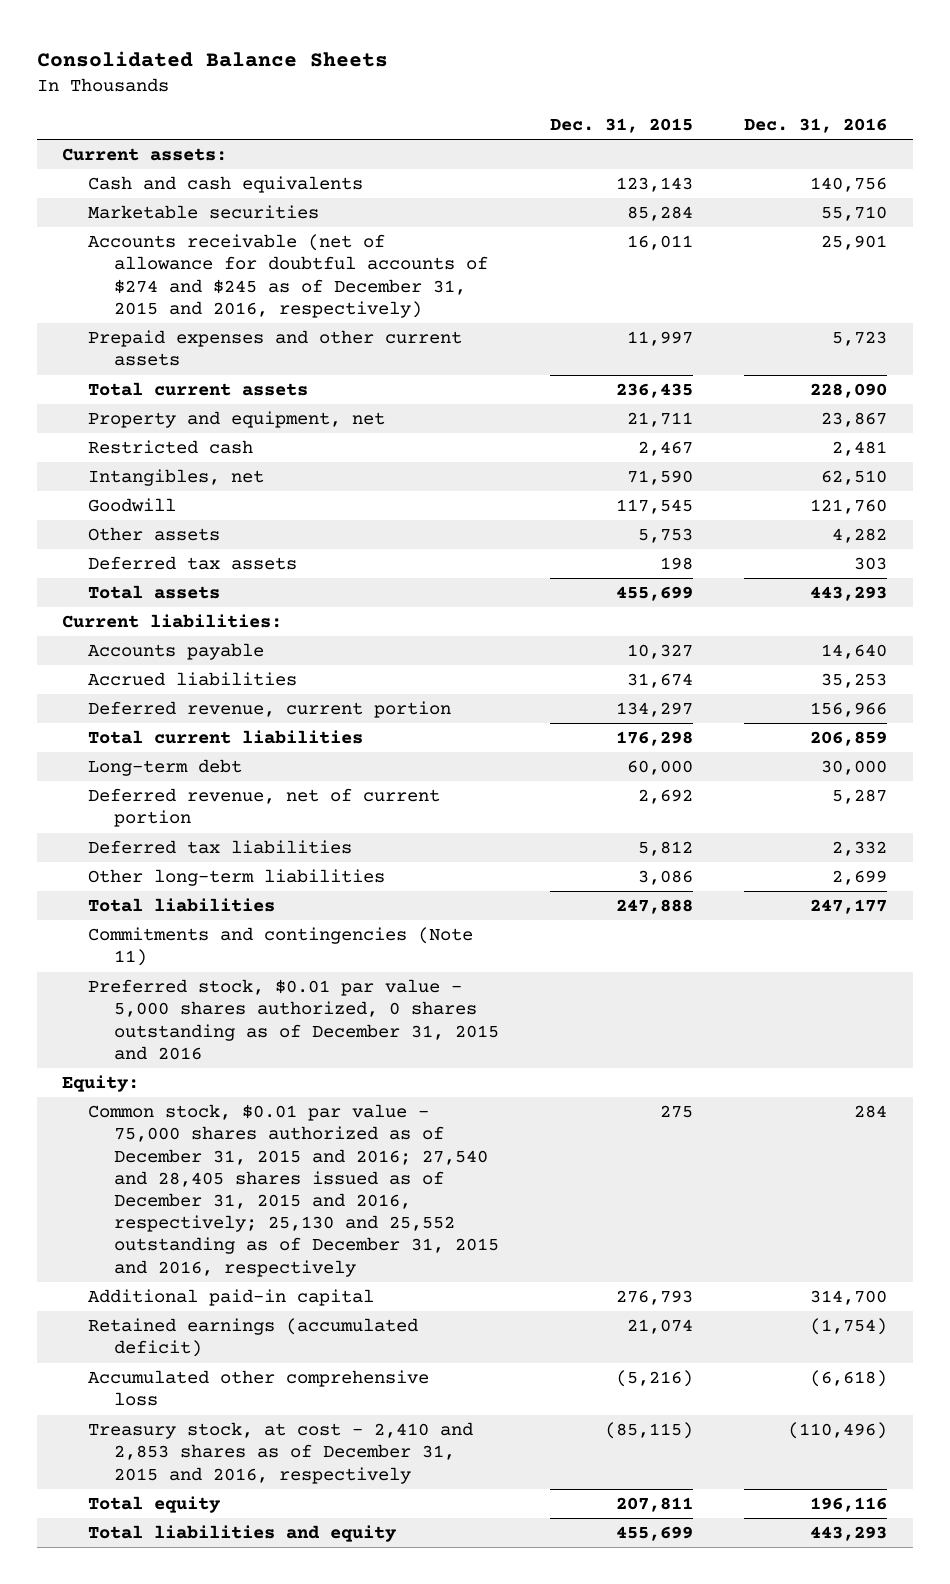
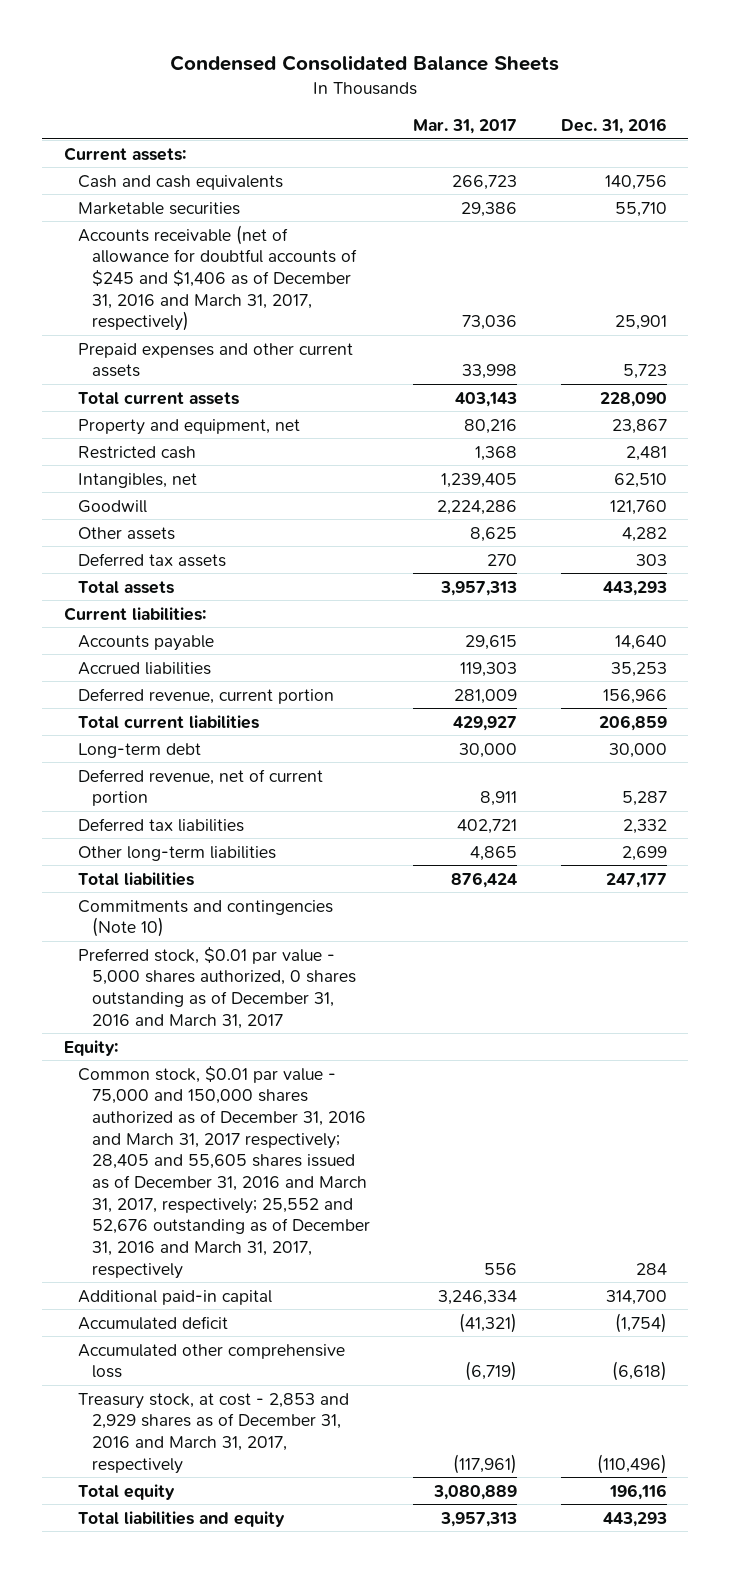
[36,50,388,67] Consolidated Balance Sheets -> [170,54,560,71] Condensed Consolidated Balance Sheets
[549,118,693,134] Dec. 31, 2015 -> none
none -> [413,119,518,135] Mar. 31, 2017
[88,234,488,318] Accounts receivable (net of allowance for doubtful accounts of $274 and $245 as of December 31, 2015 and 2016, respectively) -> [77,224,357,332] Accounts receivable (net of allowance for doubtful accounts of $245 and $1,406 as of December 31, 2016 and March 31, 2017, respectively)
[88,927,474,967] Commitments and contingencies (Note 11) -> [77,899,333,938] Commitments and contingencies (Note 10)
[88,979,499,1060] Preferred stock, $0.01 par value - 5,000 shares authorized, 0 shares outstanding as of December 31, 2015 and 2016 -> [77,946,356,1029] Preferred stock, $0.01 par value - 5,000 shares authorized, 0 shares outstanding as of December 31, 2016 and March 31, 2017
[88,1104,499,1277] Common stock, $0.01 par value - 75,000 shares authorized as of December 31, 2015 and 2016; 27,540 and 28,405 shares issued as of December 31, 2015 and 2016, respectively; 25,130 and 25,552 outstanding as of December 31, 2015 and 2016, respectively -> [77,1065,370,1279] Common stock, $0.01 par value - 75,000 and 150,000 shares authorized as of December 31, 2016 and March 31, 2017 respectively; 28,405 and 55,605 shares issued as of December 31, 2016 and March 31, 2017, respectively; 25,552 and 52,676 outstanding as of December 31, 2016 and March 31, 2017, respectively
[88,1318,419,1358] Retained earnings (accumulated deficit) -> [77,1315,228,1330] Accumulated deficit
[88,1422,474,1484] Treasury stock, at cost - 2,410 and 2,853 shares as of December 31, 2015 and 2016, respectively -> [77,1392,349,1474] Treasury stock, at cost - 2,853 and 2,929 shares as of December 31, 2016 and March 31, 2017, respectively

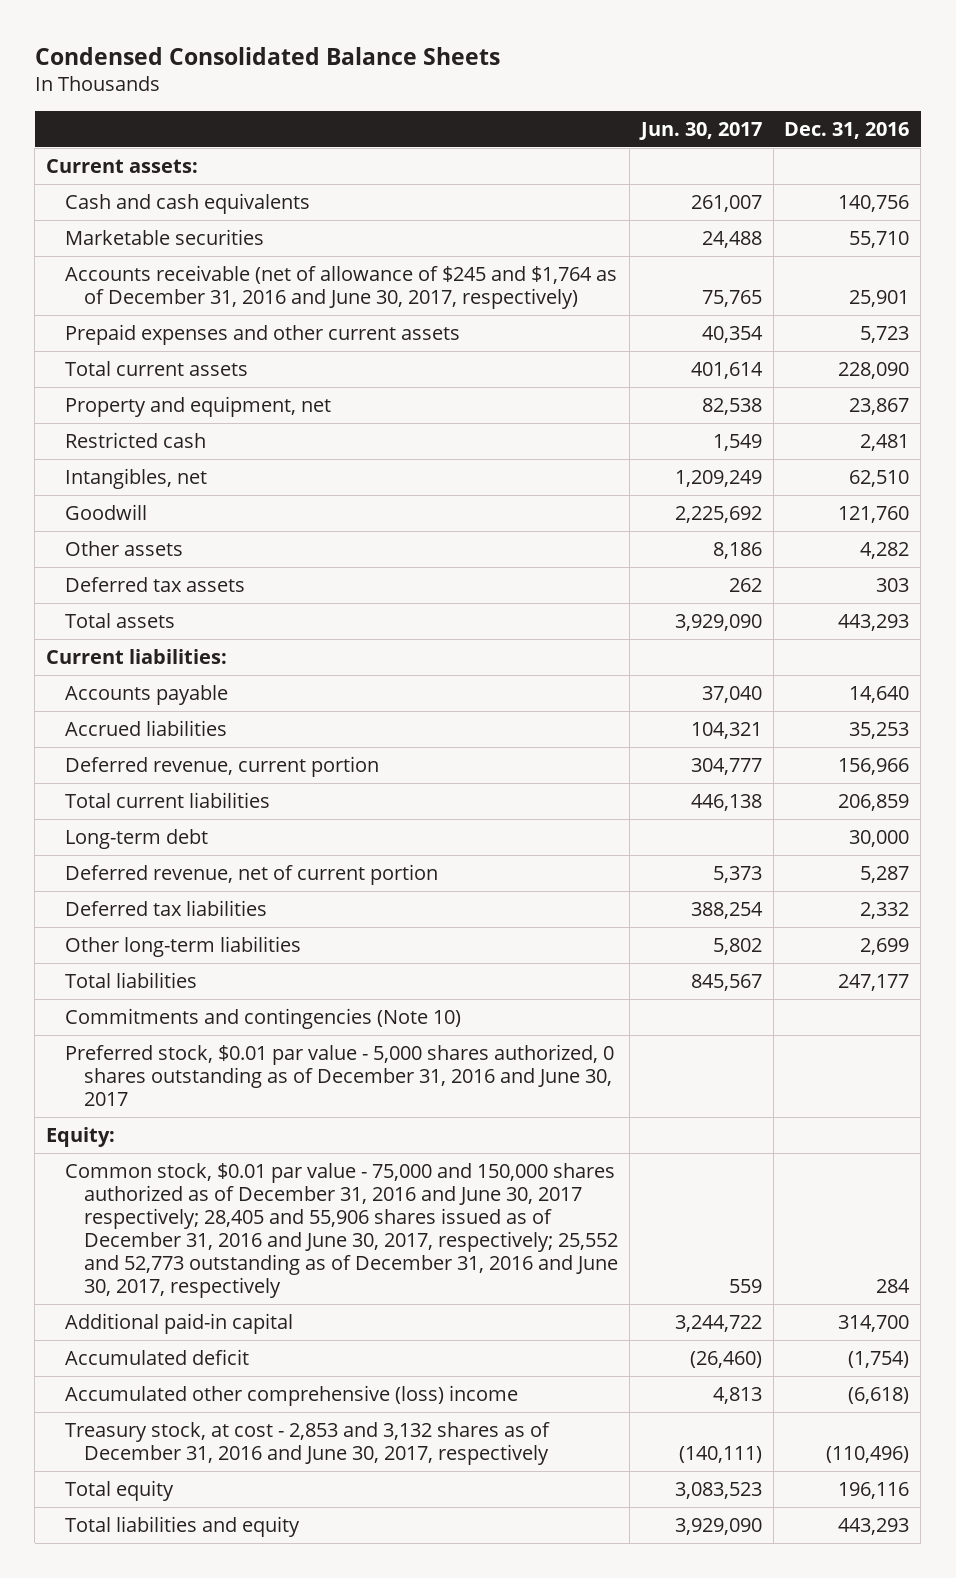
[413,119,518,135] Mar. 31, 2017 -> none
none -> [638,121,762,140] Jun. 30, 2017
[77,224,357,332] Accounts receivable (net of allowance for doubtful accounts of $245 and $1,406 as of December 31, 2016 and March 31, 2017, respectively) -> [65,264,618,309] Accounts receivable (net of allowance of $245 and $1,764 as of December 31, 2016 and June 30, 2017, respectively)
[77,946,356,1029] Preferred stock, $0.01 par value - 5,000 shares authorized, 0 shares outstanding as of December 31, 2016 and March 31, 2017 -> [65,1043,615,1106] Preferred stock, $0.01 par value - 5,000 shares authorized, 0 shares outstanding as of December 31, 2016 and June 30, 2017
[77,1065,370,1279] Common stock, $0.01 par value - 75,000 and 150,000 shares authorized as of December 31, 2016 and March 31, 2017 respectively; 28,405 and 55,605 shares issued as of December 31, 2016 and March 31, 2017, respectively; 25,552 and 52,676 outstanding as of December 31, 2016 and March 31, 2017, respectively -> [65,1162,619,1298] Common stock, $0.01 par value - 75,000 and 150,000 shares authorized as of December 31, 2016 and June 30, 2017 respectively; 28,405 and 55,906 shares issued as of December 31, 2016 and June 30, 2017, respectively; 25,552 and 52,773 outstanding as of December 31, 2016 and June 30, 2017, respectively
[77,1343,345,1379] Accumulated other comprehensive loss -> [65,1384,519,1406] Accumulated other comprehensive (loss) income
[77,1392,349,1474] Treasury stock, at cost - 2,853 and 2,929 shares as of December 31, 2016 and March 31, 2017, respectively -> [65,1421,551,1465] Treasury stock, at cost - 2,853 and 3,132 shares as of December 31, 2016 and June 30, 2017, respectively

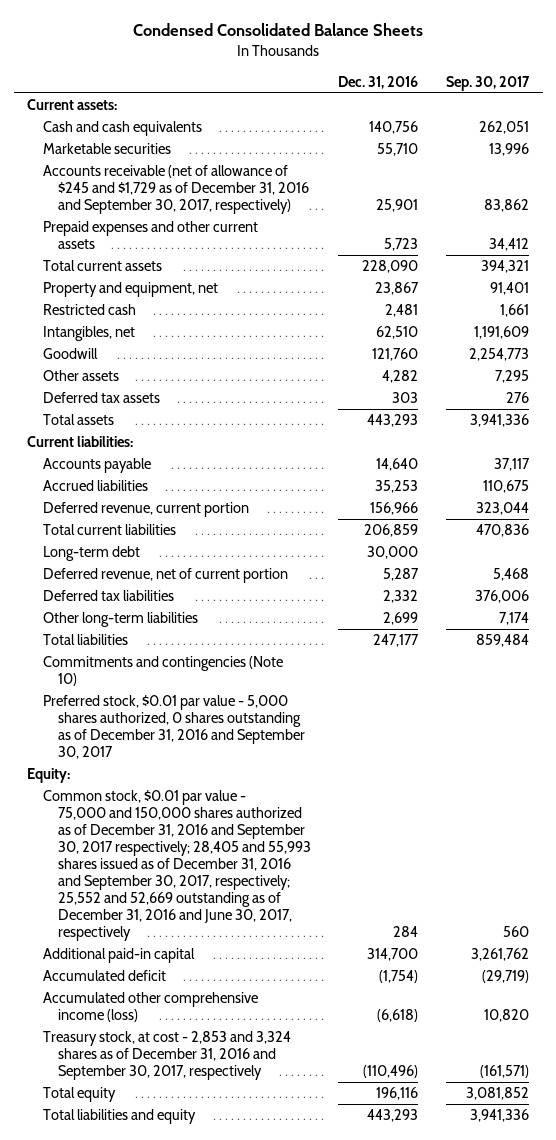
[638,121,762,140] Jun. 30, 2017 -> none
none -> [445,75,530,91] Sep. 30, 2017
[65,264,618,309] Accounts receivable (net of allowance of $245 and $1,764 as of December 31, 2016 and June 30, 2017, respectively) -> [42,165,309,215] Accounts receivable (net of allowance of $245 and $1,729 as of December 31, 2016 and September 30, 2017, respectively)
[65,1043,615,1106] Preferred stock, $0.01 par value - 5,000 shares authorized, 0 shares outstanding as of December 31, 2016 and June 30, 2017 -> [42,695,305,760] Preferred stock, $0.01 par value - 5,000 shares authorized, 0 shares outstanding as of December 31, 2016 and September 30, 2017
[65,1162,619,1298] Common stock, $0.01 par value - 75,000 and 150,000 shares authorized as of December 31, 2016 and June 30, 2017 respectively; 28,405 and 55,906 shares issued as of December 31, 2016 and June 30, 2017, respectively; 25,552 and 52,773 outstanding as of December 31, 2016 and June 30, 2017, respectively -> [42,790,311,942] Common stock, $0.01 par value - 75,000 and 150,000 shares authorized as of December 31, 2016 and September 30, 2017 respectively; 28,405 and 55,993 shares issued as of December 31, 2016 and September 30, 2017, respectively; 25,552 and 52,669 outstanding as of December 31, 2016 and June 30, 2017, respectively
[65,1384,519,1406] Accumulated other comprehensive (loss) income -> [42,992,258,1023] Accumulated other comprehensive income (loss)
[65,1421,551,1465] Treasury stock, at cost - 2,853 and 3,132 shares as of December 31, 2016 and June 30, 2017, respectively -> [42,1031,291,1081] Treasury stock, at cost - 2,853 and 3,324 shares as of December 31, 2016 and September 30, 2017, respectively

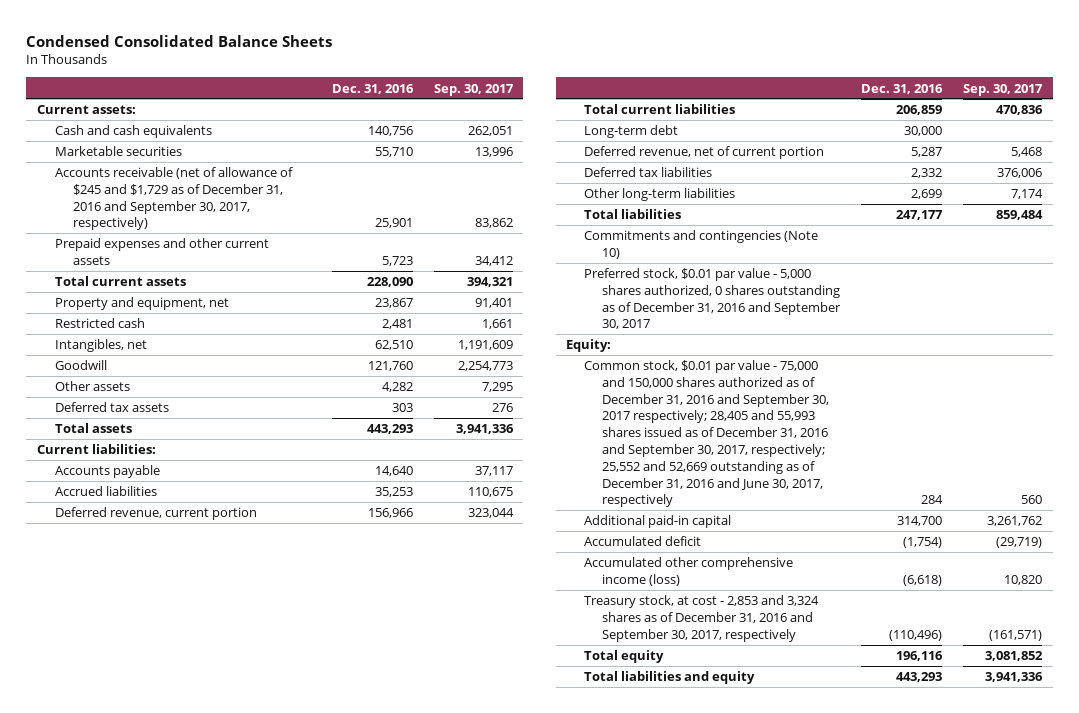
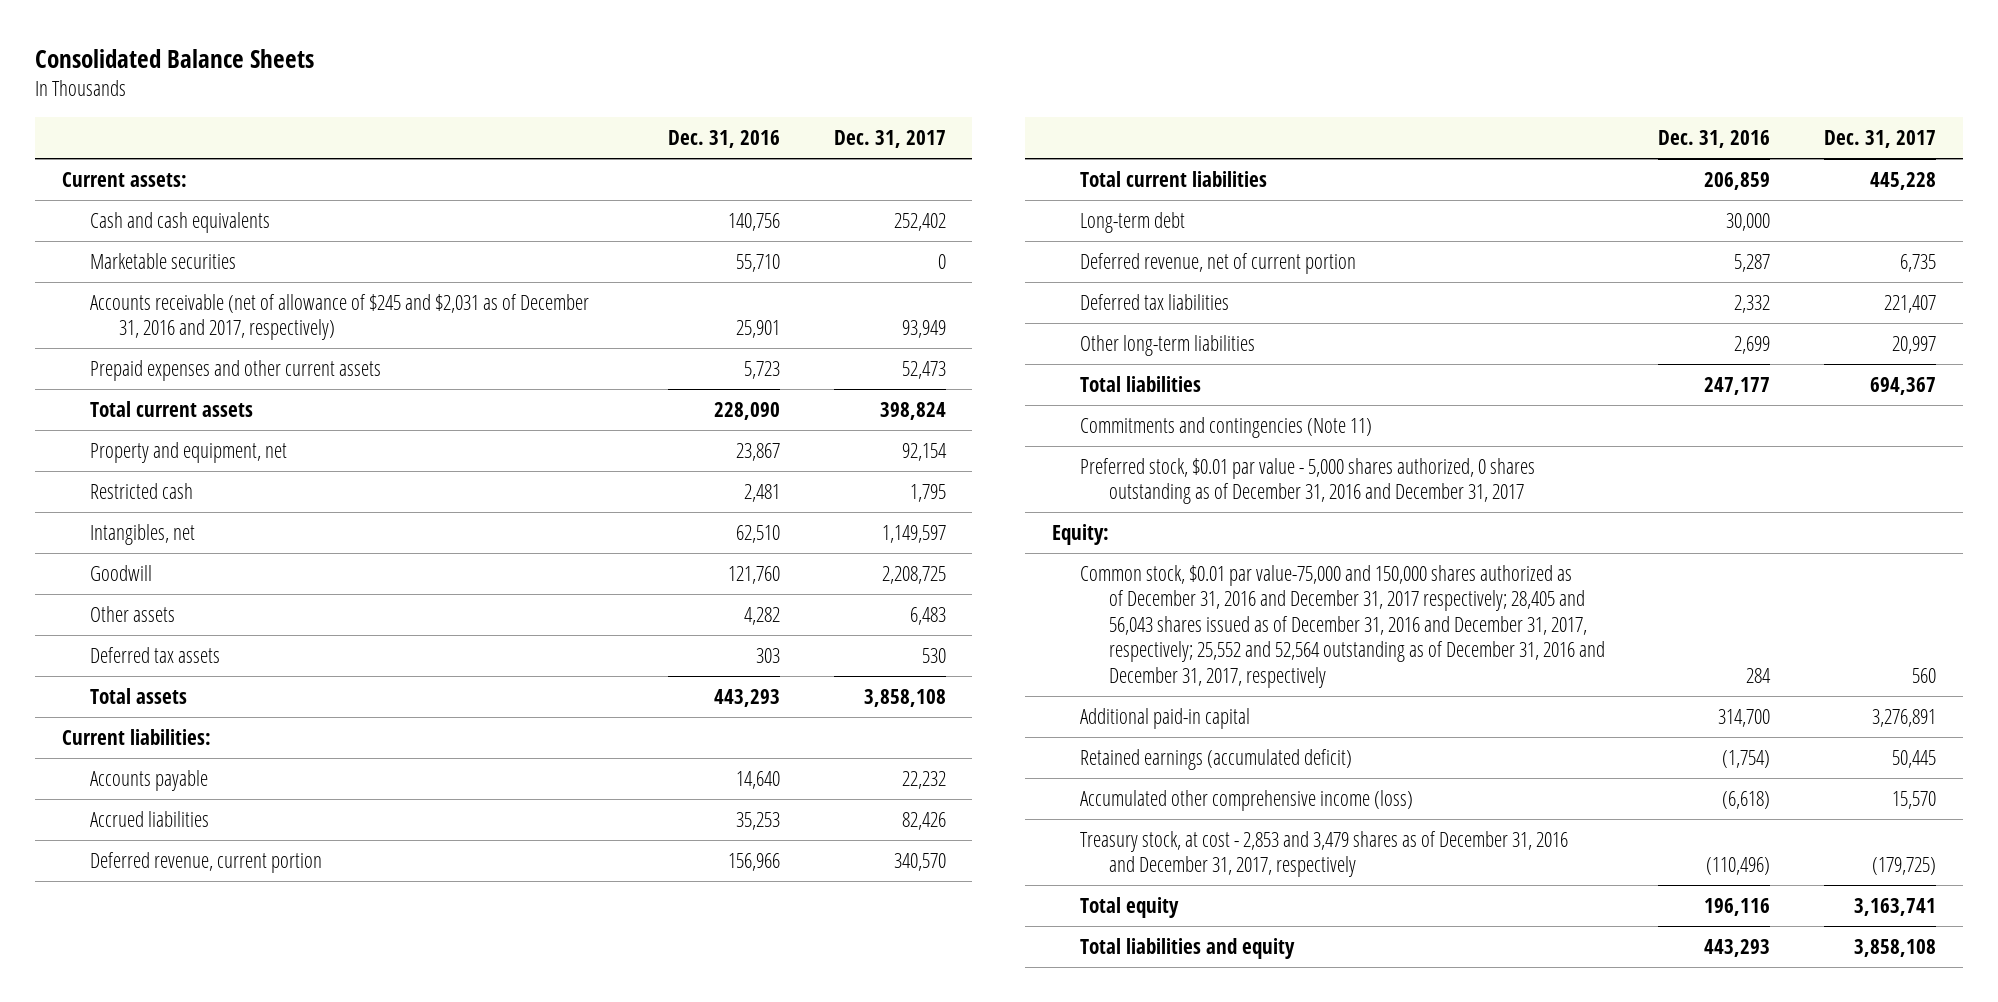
[26,34,333,47] Condensed Consolidated Balance Sheets -> [34,48,314,68] Consolidated Balance Sheets
[433,83,514,96] Sep. 30, 2017 -> none
none -> [833,130,946,149] Dec. 31, 2017
[54,167,293,231] Accounts receivable (net of allowance of $245 and $1,729 as of December 31, 2016 and September 30, 2017, respectively) -> [90,293,590,341] Accounts receivable (net of allowance of $245 and $2,031 as of December 31, 2016 and 2017, respectively)
[584,230,819,259] Commitments and contingencies (Note 10) -> [1080,416,1373,438] Commitments and contingencies (Note 11)
[584,268,842,330] Preferred stock, $0.01 par value - 5,000 shares authorized, 0 shares outstanding as of December 31, 2016 and September 30, 2017 -> [1080,457,1536,505] Preferred stock, $0.01 par value - 5,000 shares authorized, 0 shares outstanding as of December 31, 2016 and December 31, 2017
[584,360,830,508] Common stock, $0.01 par value - 75,000 and 150,000 shares authorized as of December 31, 2016 and September 30, 2017 respectively; 28,405 and 55,993 shares issued as of December 31, 2016 and September 30, 2017, respectively; 25,552 and 52,669 outstanding as of December 31, 2016 and June 30, 2017, respectively -> [1080,564,1606,688] Common stock, $0.01 par value-75,000 and 150,000 shares authorized as of December 31, 2016 and December 31, 2017 respectively; 28,405 and 56,043 shares issued as of December 31, 2016 and December 31, 2017, respectively; 25,552 and 52,564 outstanding as of December 31, 2016 and December 31, 2017, respectively
[584,536,702,547] Accumulated deficit -> [1080,748,1353,770] Retained earnings (accumulated deficit)
[584,595,820,642] Treasury stock, at cost - 2,853 and 3,324 shares as of December 31, 2016 and September 30, 2017, respectively -> [1080,830,1569,878] Treasury stock, at cost - 2,853 and 3,479 shares as of December 31, 2016 and December 31, 2017, respectively

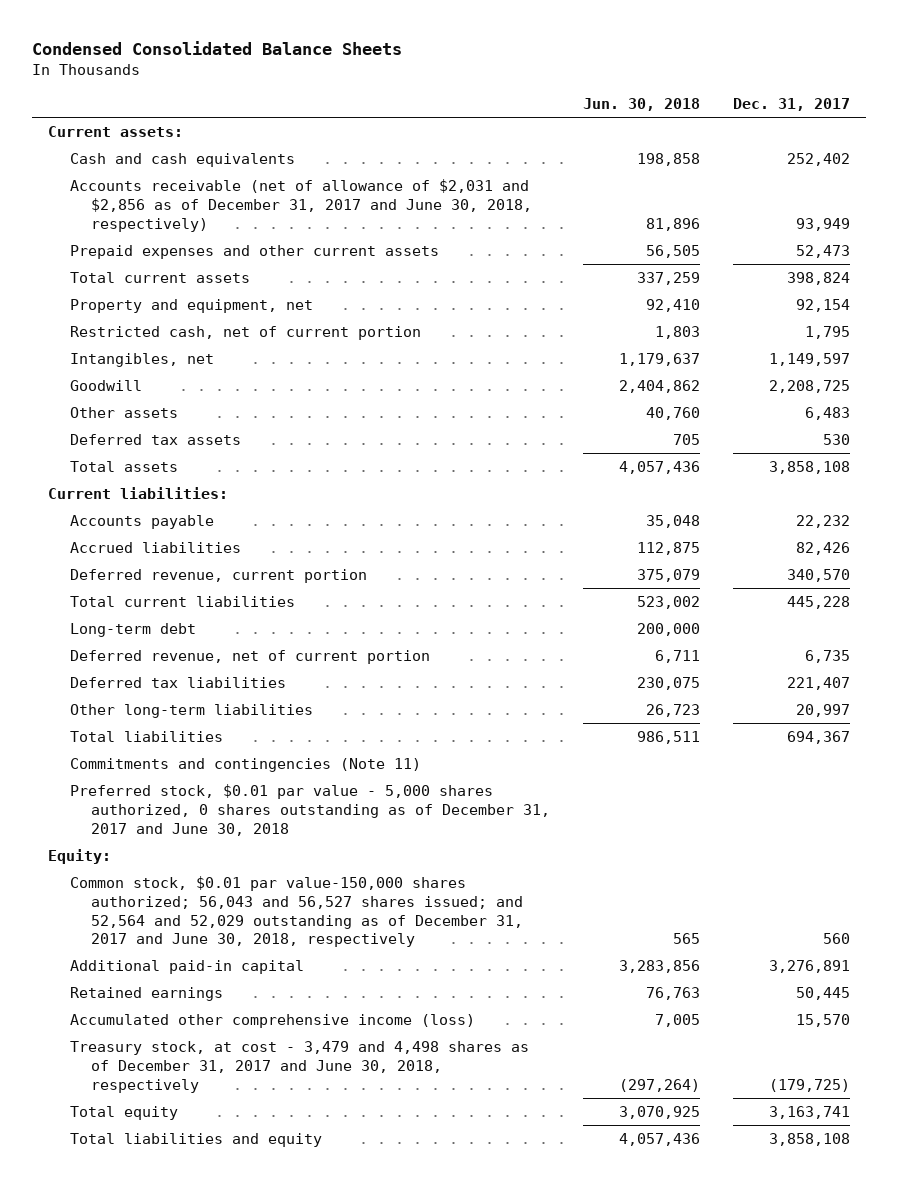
[34,48,314,68] Consolidated Balance Sheets -> [32,41,403,56] Condensed Consolidated Balance Sheets
[668,130,781,149] Dec. 31, 2016 -> none
none -> [582,98,700,112] Jun. 30, 2018
[90,252,237,269] Marketable securities -> none
[90,293,590,341] Accounts receivable (net of allowance of $245 and $2,031 as of December 31, 2016 and 2017, respectively) -> [69,178,533,232] Accounts receivable (net of allowance of $2,031 and $2,856 as of December 31, 2017 and June 30, 2018, respectively)
[90,482,194,499] Restricted cash -> [69,325,421,340] Restricted cash, net of current portion
[1080,457,1536,505] Preferred stock, $0.01 par value - 5,000 shares authorized, 0 shares outstanding as of December 31, 2016 and December 31, 2017 -> [69,783,551,836] Preferred stock, $0.01 par value - 5,000 shares authorized, 0 shares outstanding as of December 31, 2017 and June 30, 2018
[1080,564,1606,688] Common stock, $0.01 par value-75,000 and 150,000 shares authorized as of December 31, 2016 and December 31, 2017 respectively; 28,405 and 56,043 shares issued as of December 31, 2016 and December 31, 2017, respectively; 25,552 and 52,564 outstanding as of December 31, 2016 and December 31, 2017, respectively -> [69,875,524,948] Common stock, $0.01 par value-150,000 shares authorized; 56,043 and 56,527 shares issued; and 52,564 and 52,029 outstanding as of December 31, 2017 and June 30, 2018, respectively
[1080,748,1353,770] Retained earnings (accumulated deficit) -> [69,986,223,1001] Retained earnings
[1080,830,1569,878] Treasury stock, at cost - 2,853 and 3,479 shares as of December 31, 2016 and December 31, 2017, respectively -> [69,1040,529,1093] Treasury stock, at cost - 3,479 and 4,498 shares as of December 31, 2017 and June 30, 2018, respectively

